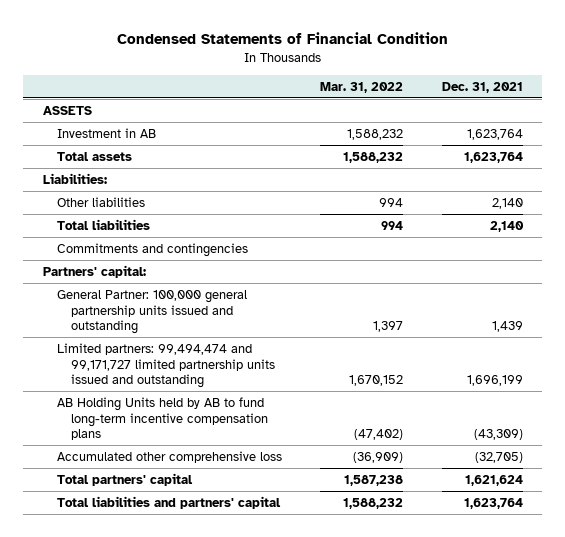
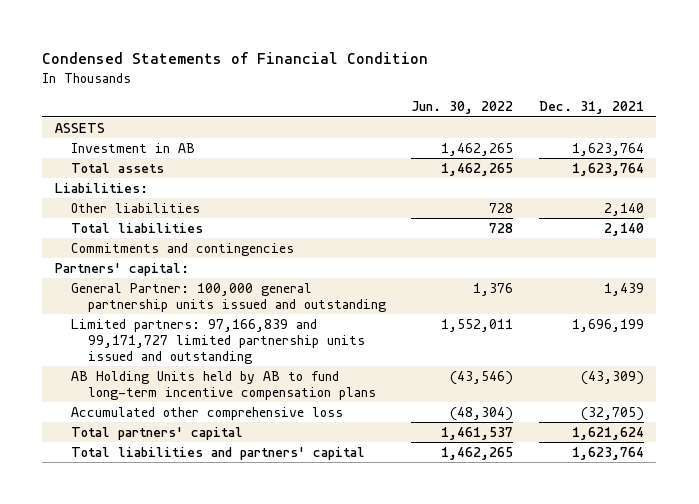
[320,81,404,93] Mar. 31, 2022 -> none
none -> [411,101,514,115] Jun. 30, 2022
[56,342,275,389] Limited partners: 99,494,474 and 99,171,727 limited partnership units issued and outstanding -> [71,318,365,365] Limited partners: 97,166,839 and 99,171,727 limited partnership units issued and outstanding

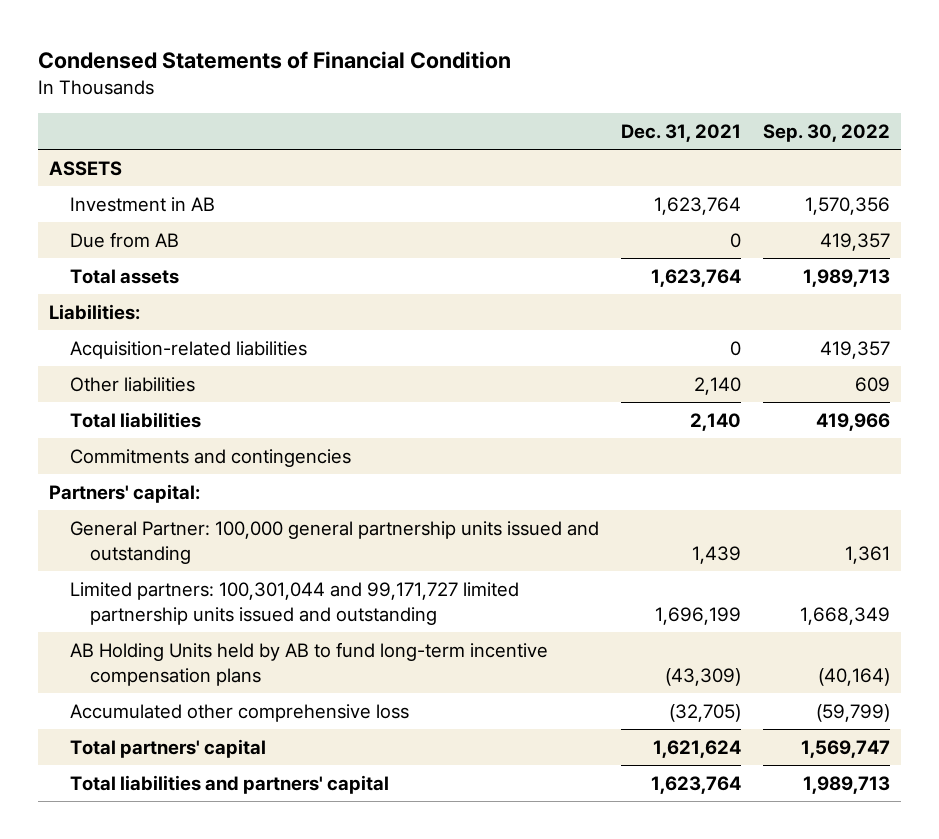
[411,101,514,115] Jun. 30, 2022 -> none
none -> [763,124,891,143] Sep. 30, 2022
none -> [69,231,179,248] Due from AB
none -> [69,340,307,359] Acquisition-related liabilities
[71,318,365,365] Limited partners: 97,166,839 and 99,171,727 limited partnership units issued and outstanding -> [69,581,519,625] Limited partners: 100,301,044 and 99,171,727 limited partnership units issued and outstanding

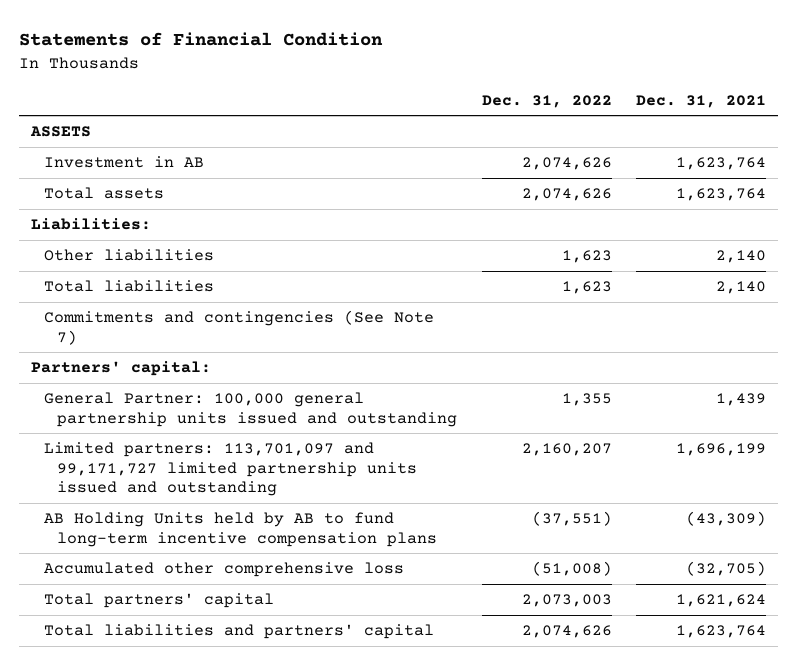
[38,51,512,70] Condensed Statements of Financial Condition -> [19,32,384,47] Statements of Financial Condition
[763,124,891,143] Sep. 30, 2022 -> none
none -> [481,94,612,108] Dec. 31, 2022
[69,231,179,248] Due from AB -> none
[69,340,307,359] Acquisition-related liabilities -> none
[69,448,351,467] Commitments and contingencies -> [44,310,435,345] Commitments and contingencies (See Note 7)
[69,581,519,625] Limited partners: 100,301,044 and 99,171,727 limited partnership units issued and outstanding -> [44,442,418,497] Limited partners: 113,701,097 and 99,171,727 limited partnership units issued and outstanding

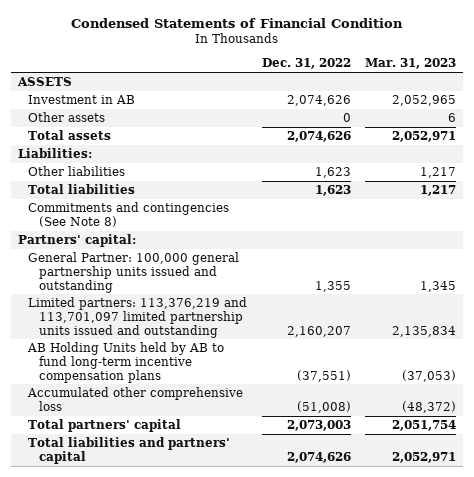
[19,32,384,47] Statements of Financial Condition -> [70,18,403,29] Condensed Statements of Financial Condition
[636,94,767,108] Dec. 31, 2021 -> none
none -> [364,58,456,70] Mar. 31, 2023
none -> [28,111,106,122] Other assets
[44,310,435,345] Commitments and contingencies (See Note 7) -> [28,201,230,227] Commitments and contingencies (See Note 8)
[44,442,418,497] Limited partners: 113,701,097 and 99,171,727 limited partnership units issued and outstanding -> [28,296,248,338] Limited partners: 113,376,219 and 113,701,097 limited partnership units issued and outstanding

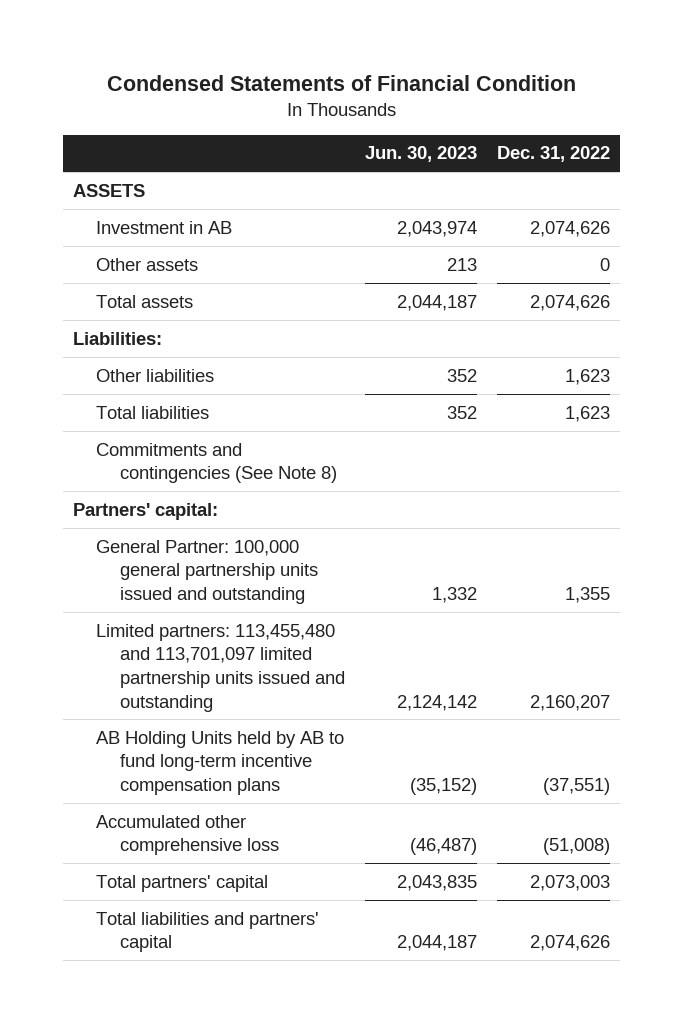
[364,58,456,70] Mar. 31, 2023 -> none
none -> [365,146,478,163] Jun. 30, 2023
[28,296,248,338] Limited partners: 113,376,219 and 113,701,097 limited partnership units issued and outstanding -> [96,623,345,712] Limited partners: 113,455,480 and 113,701,097 limited partnership units issued and outstanding

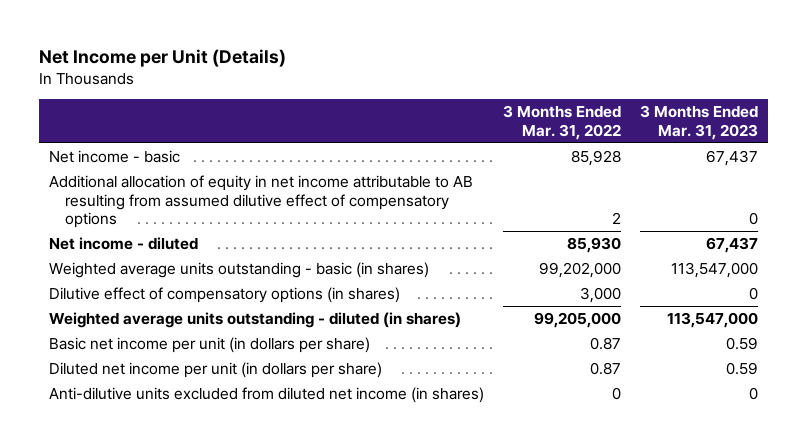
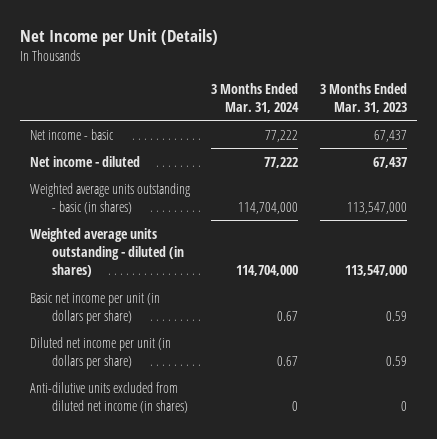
[502,105,621,140] 3 Months Ended Mar. 31, 2022 -> none
none -> [211,82,300,113] 3 Months Ended Mar. 31, 2024
[48,174,473,229] Additional allocation of equity in net income attributable to AB resulting from assumed dilutive effect of compensatory options -> none
[48,286,400,303] Dilutive effect of compensatory options (in shares) -> none

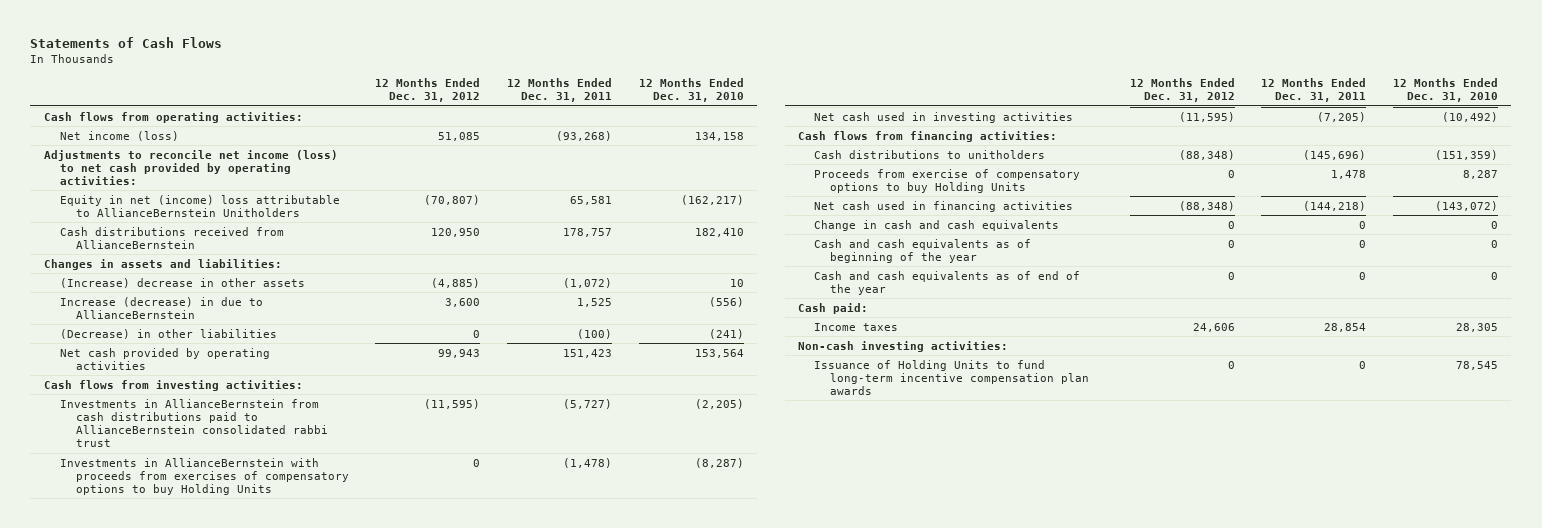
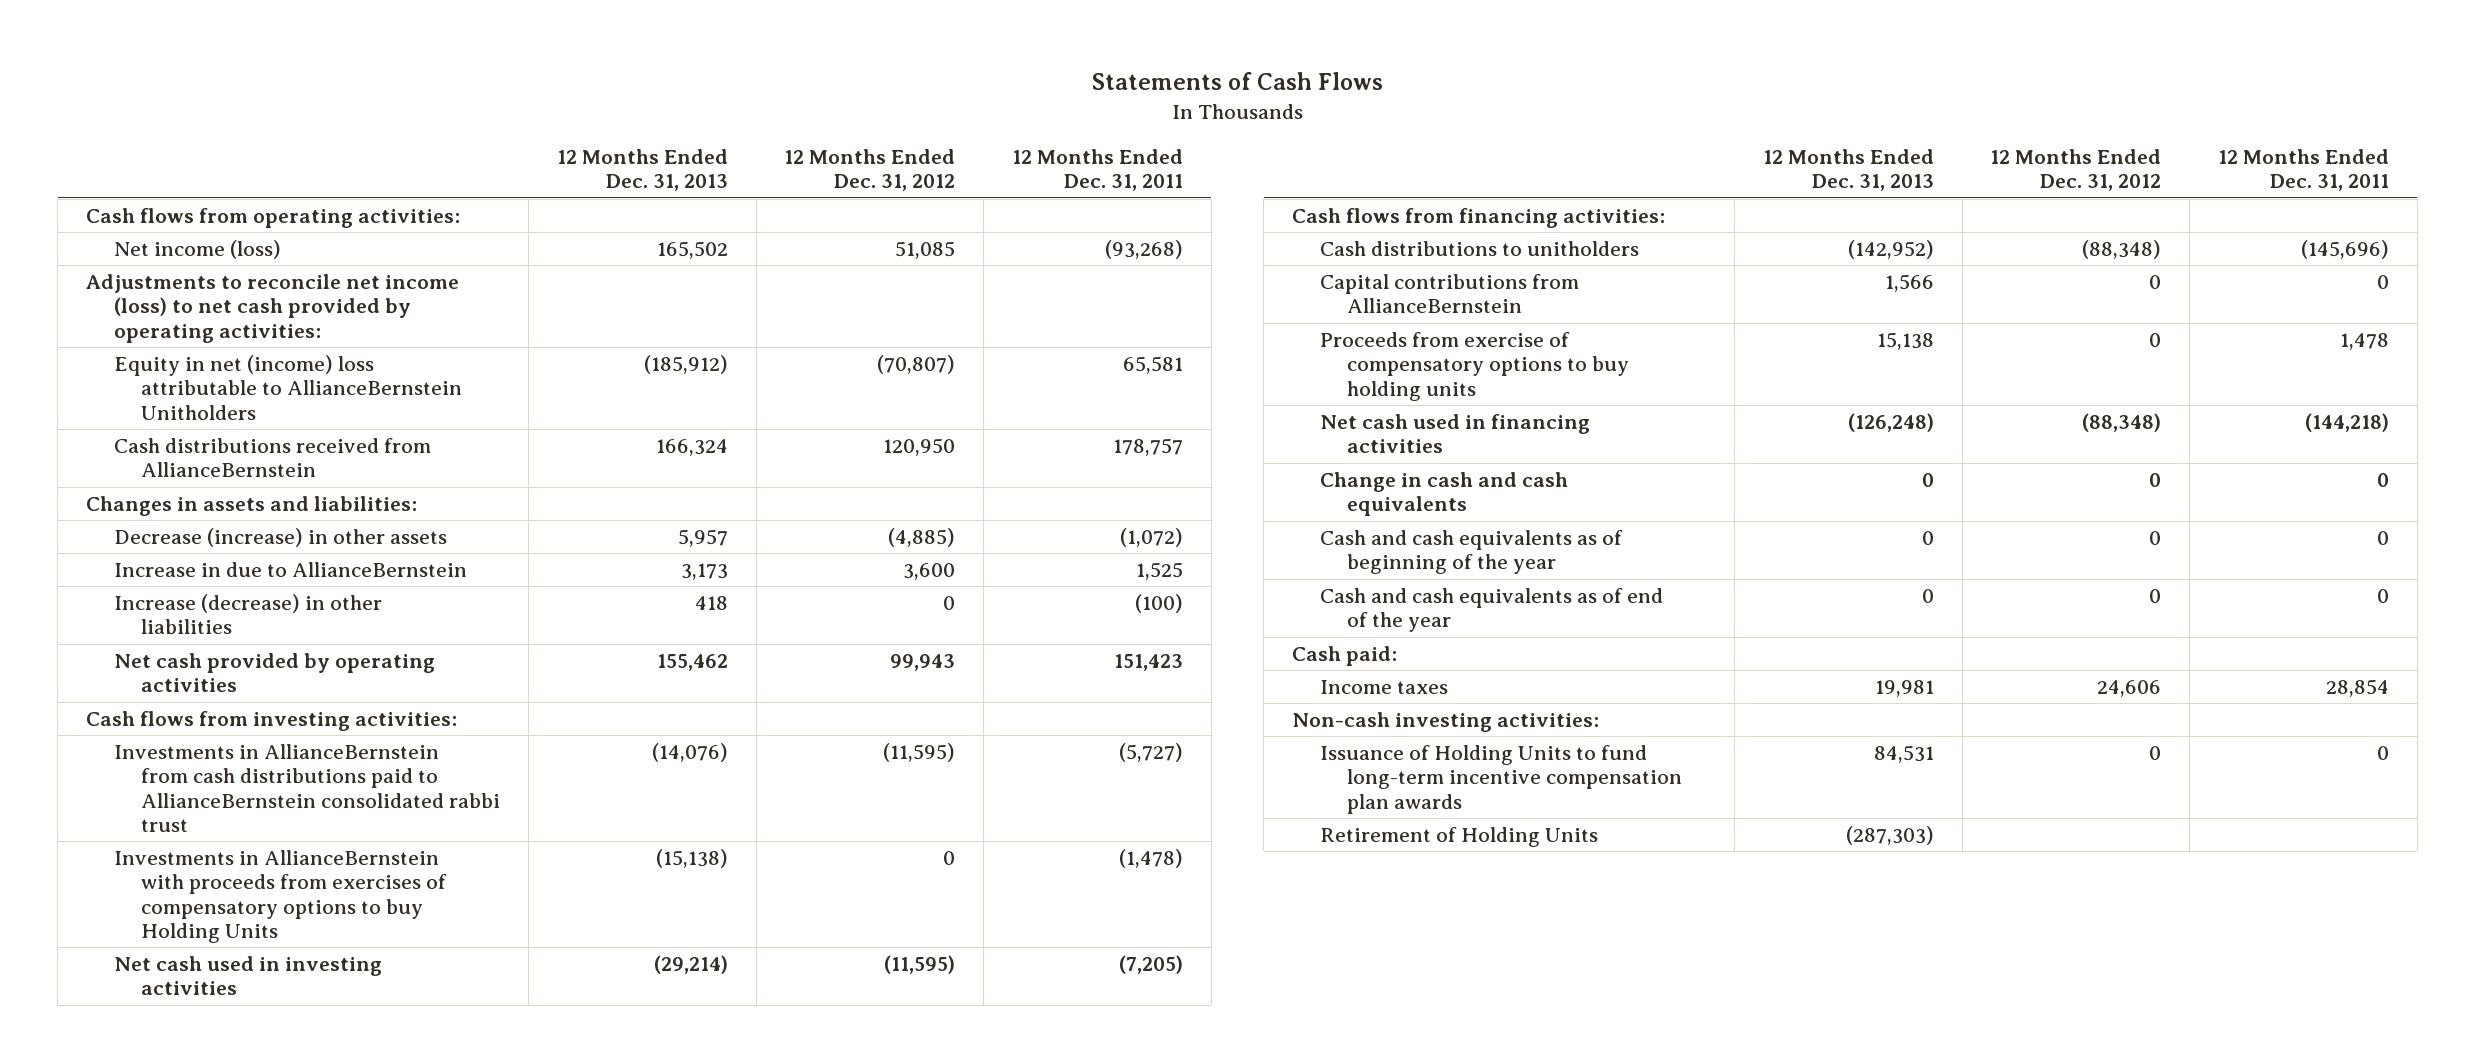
[638,78,744,103] 12 Months Ended Dec. 31, 2010 -> none
none -> [556,148,728,192] 12 Months Ended Dec. 31, 2013
[59,277,305,288] (Increase) decrease in other assets -> [113,527,447,547] Decrease (increase) in other assets
[59,296,263,319] Increase (decrease) in due to AllianceBernstein -> [113,561,467,577] Increase in due to AllianceBernstein
[59,328,277,339] (Decrease) in other liabilities -> [113,593,382,635] Increase (decrease) in other liabilities
none -> [1319,273,1579,314] Capital contributions from AllianceBernstein
[813,168,1080,193] Proceeds from exercise of compensatory options to buy Holding Units -> [1319,331,1630,401] Proceeds from exercise of compensatory options to buy holding units
none -> [1319,826,1598,847] Retirement of Holding Units

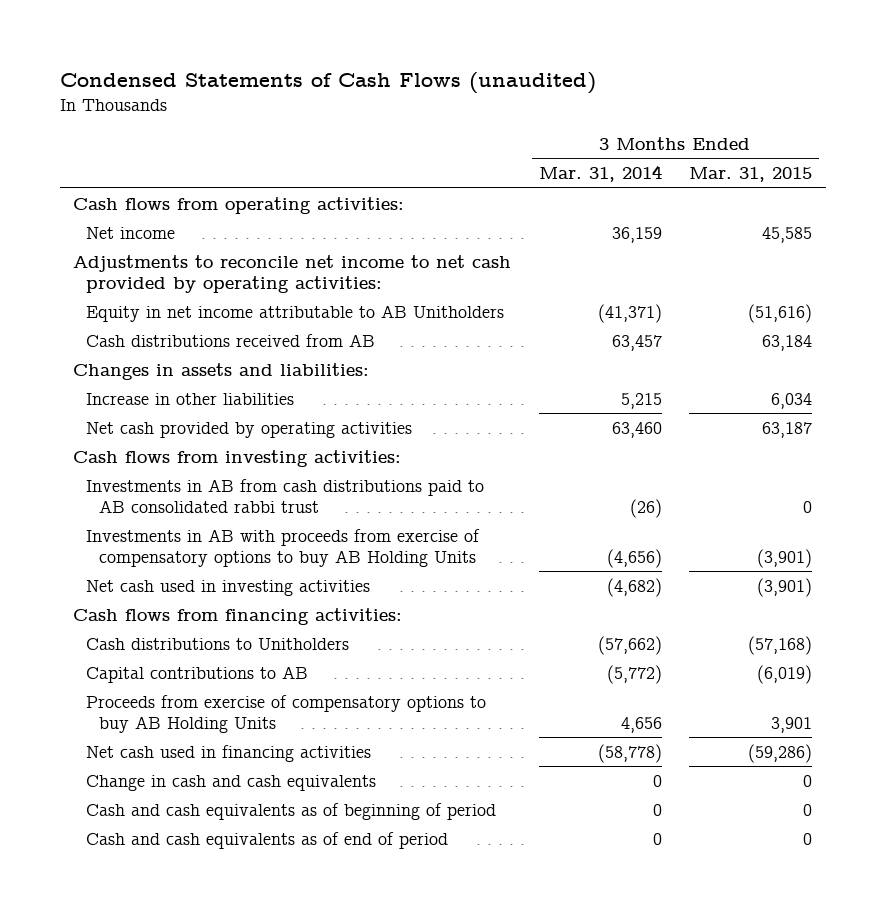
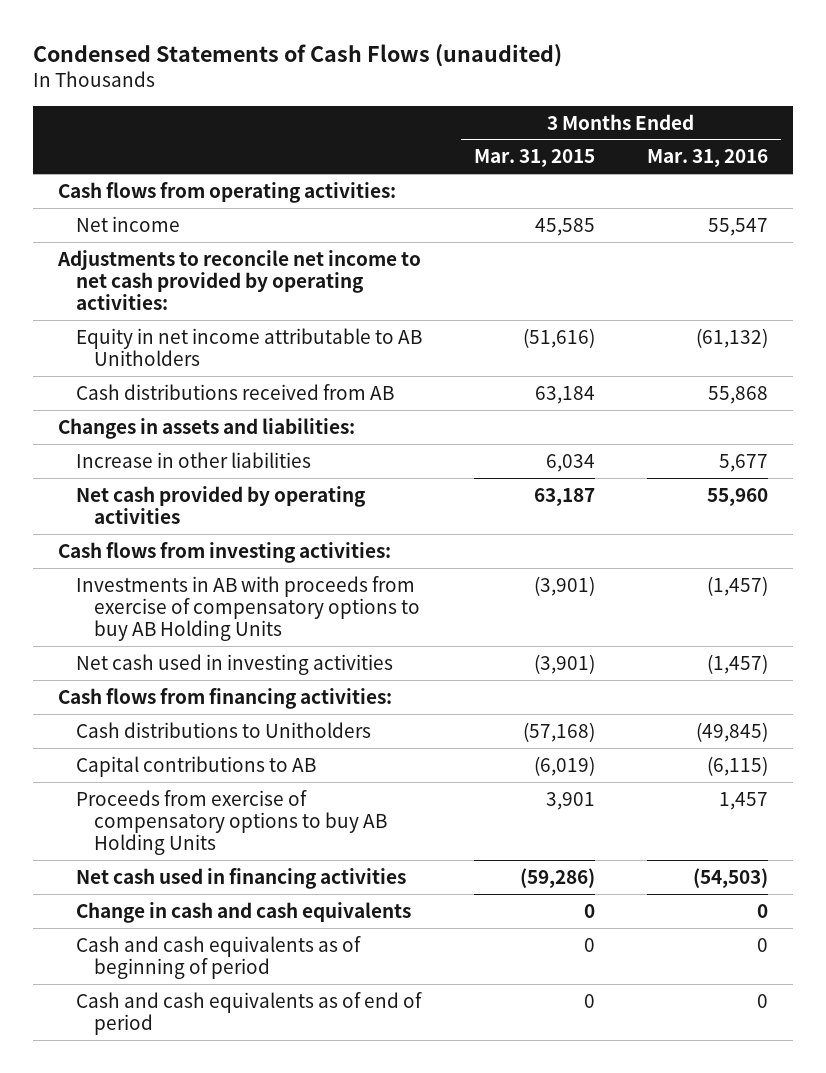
[538,165,662,183] Mar. 31, 2014 -> none
none -> [646,149,768,168] Mar. 31, 2016
[86,478,485,513] Investments in AB from cash distributions paid to AB consolidated rabbi trust -> none

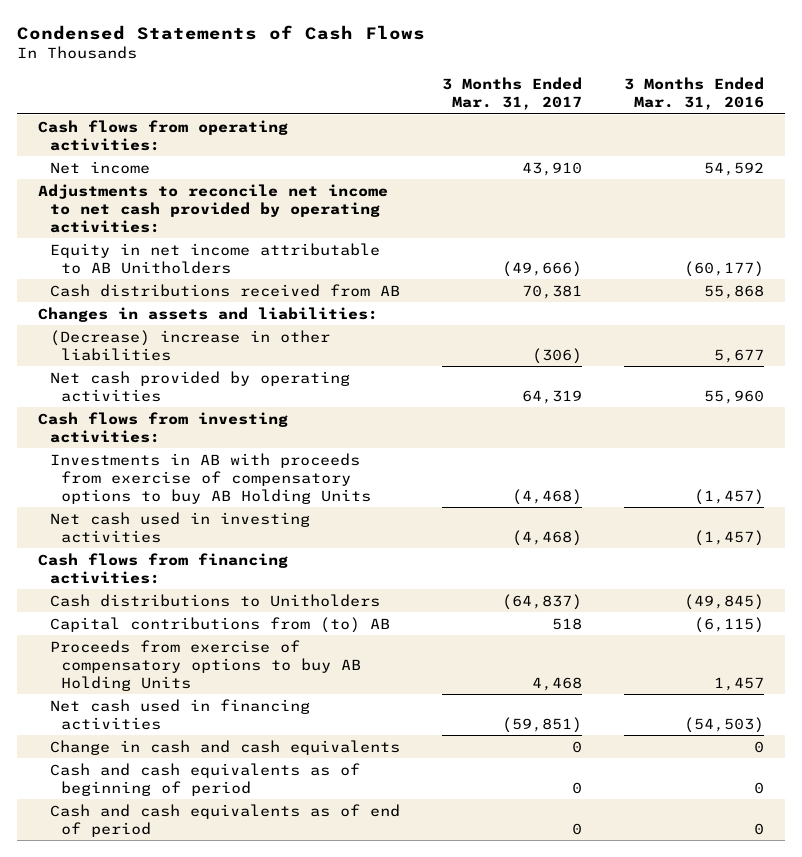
[32,43,562,67] Condensed Statements of Cash Flows (unaudited) -> [16,24,425,40] Condensed Statements of Cash Flows
[473,149,595,168] Mar. 31, 2015 -> none
none -> [441,77,582,111] 3 Months Ended Mar. 31, 2017
[707,217,768,236] 55,547 -> [704,161,765,176] 54,592
[695,327,768,348] (61,132) -> [684,260,765,277] (60,177)
[76,451,312,468] Increase in other liabilities -> [49,329,330,361] (Decrease) increase in other liabilities
[76,755,317,777] Capital contributions to AB -> [49,616,390,633] Capital contributions from (to) AB

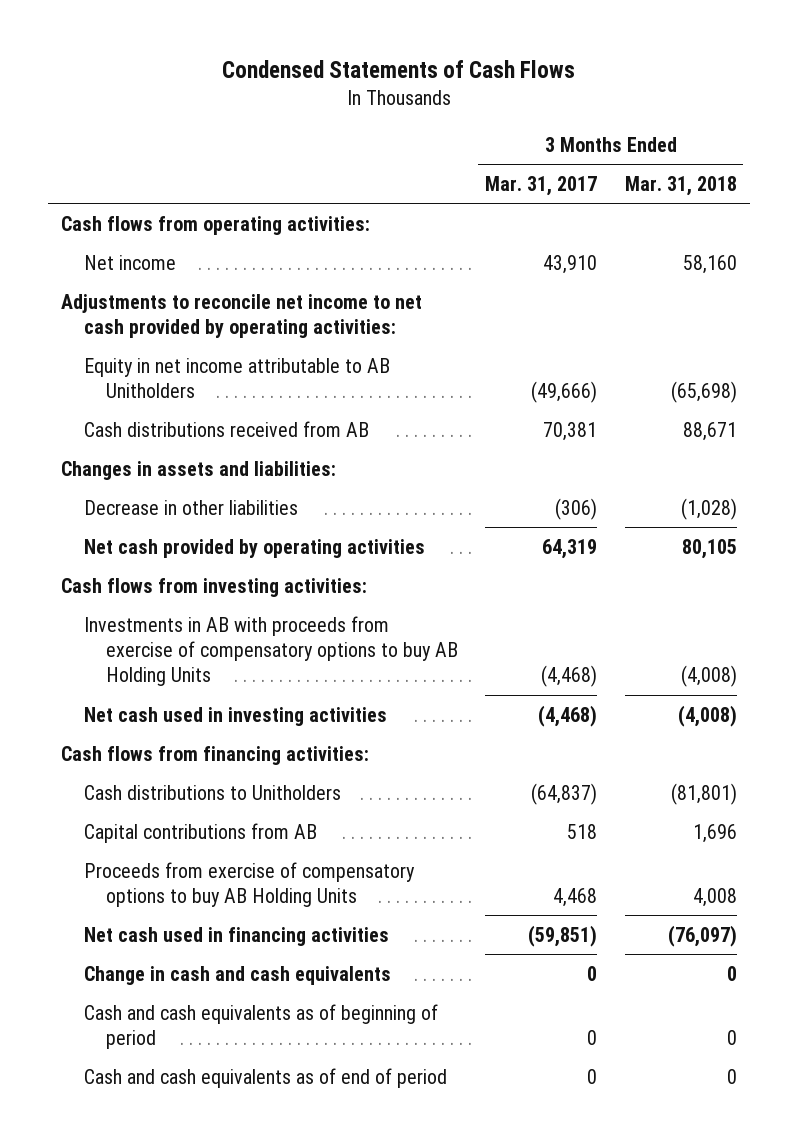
[624,77,765,111] 3 Months Ended Mar. 31, 2016 -> none
none -> [624,175,737,196] Mar. 31, 2018
[49,329,330,361] (Decrease) increase in other liabilities -> [83,499,298,515] Decrease in other liabilities
[49,616,390,633] Capital contributions from (to) AB -> [83,822,317,843] Capital contributions from AB

